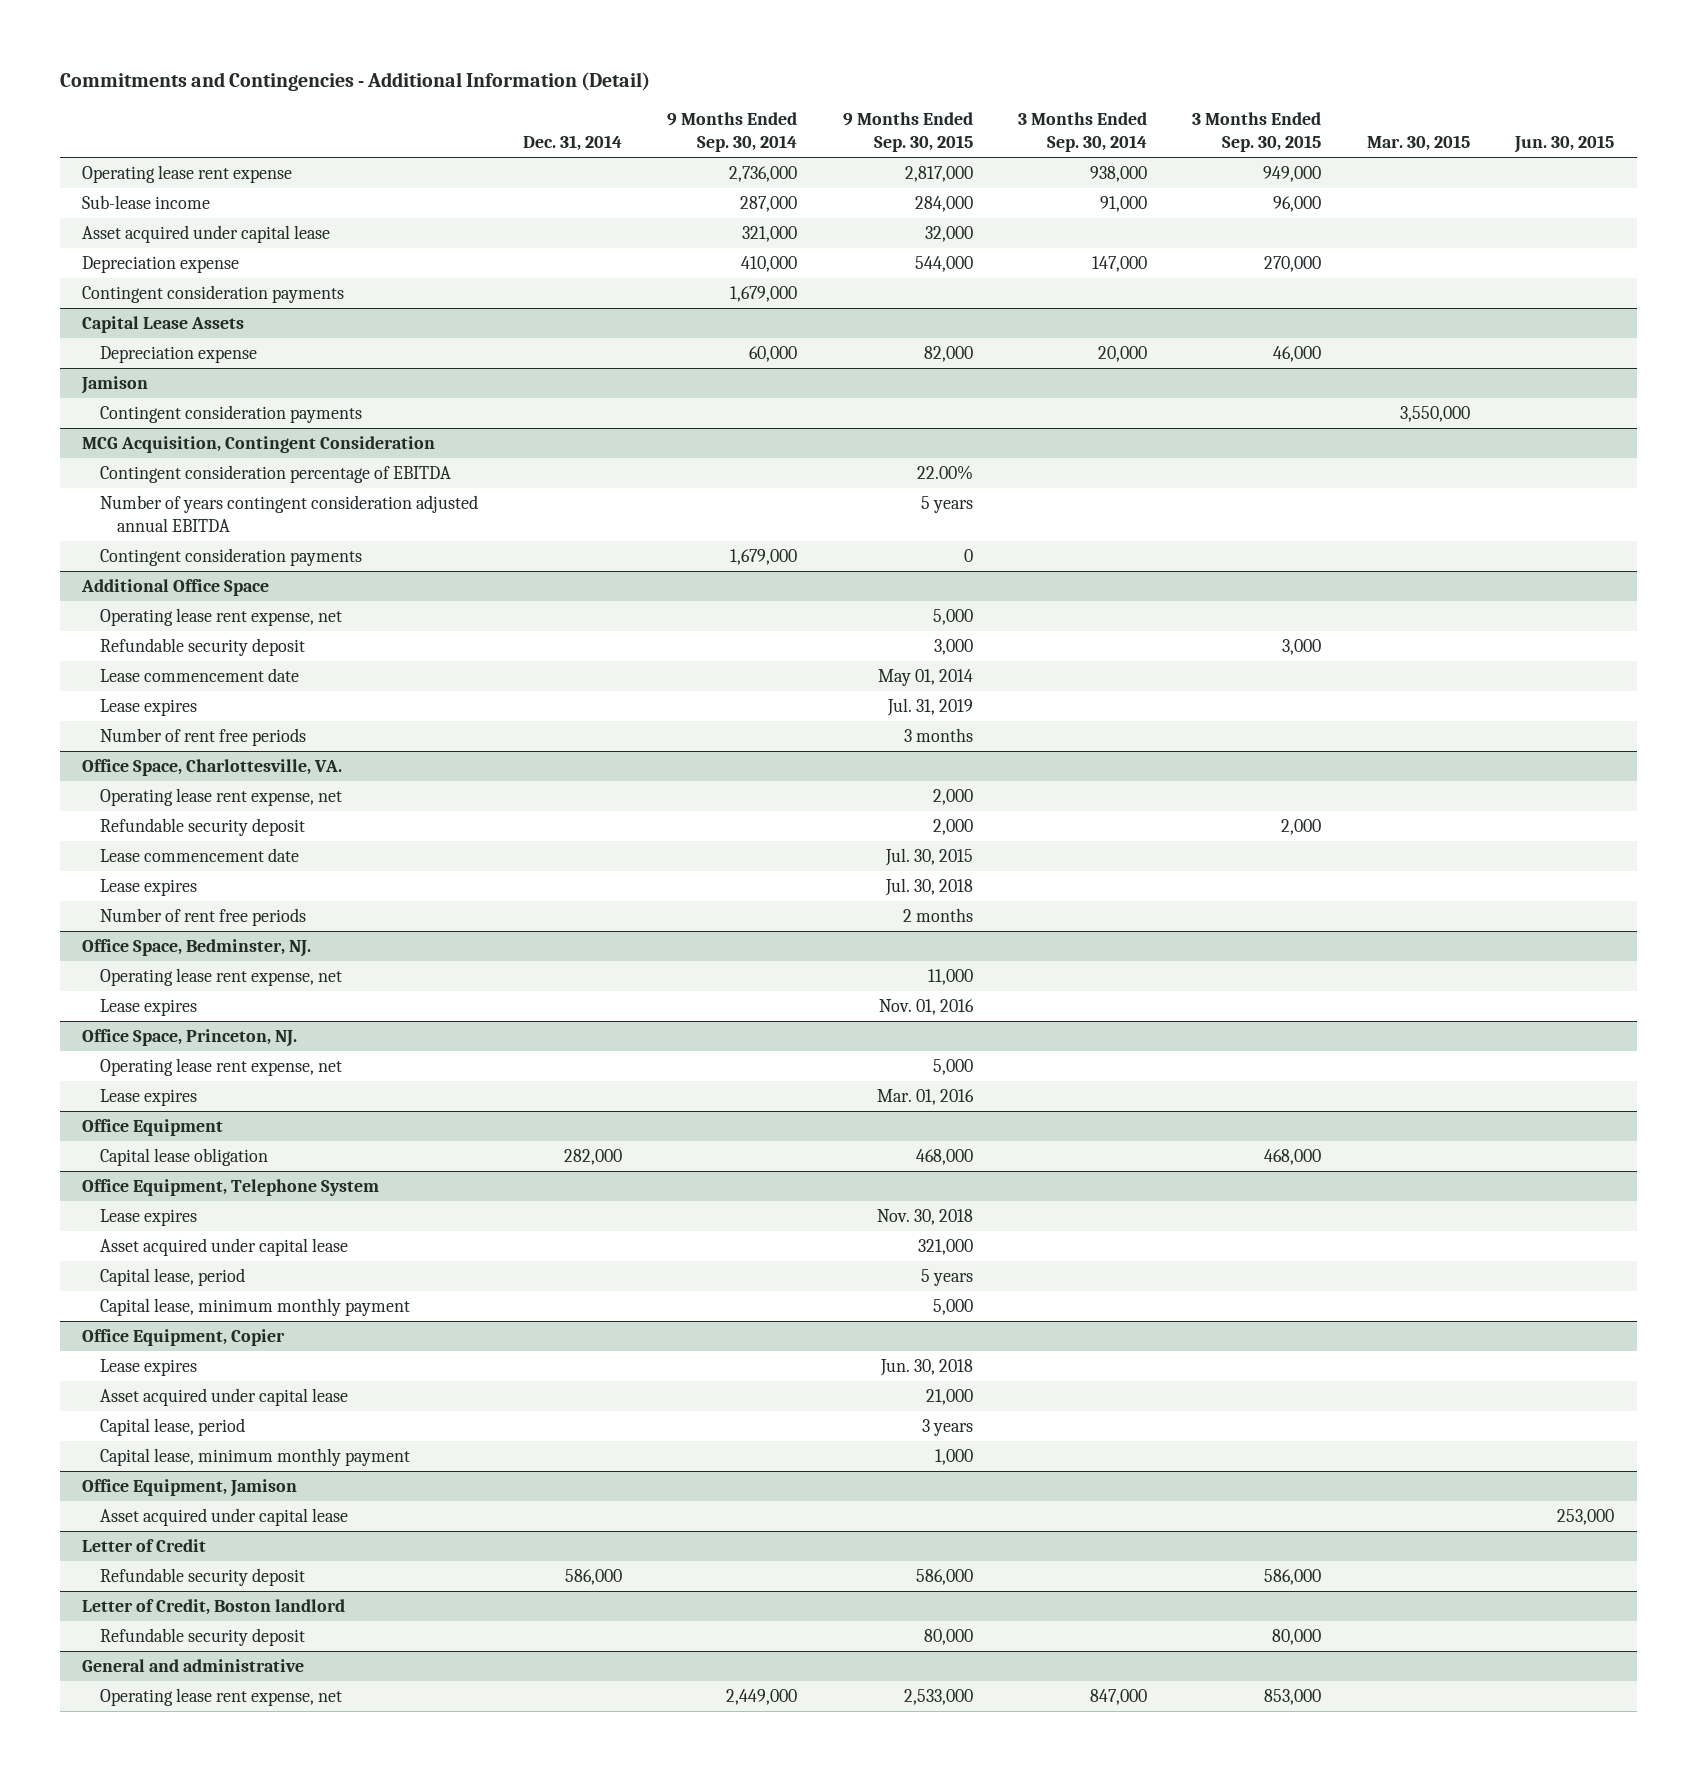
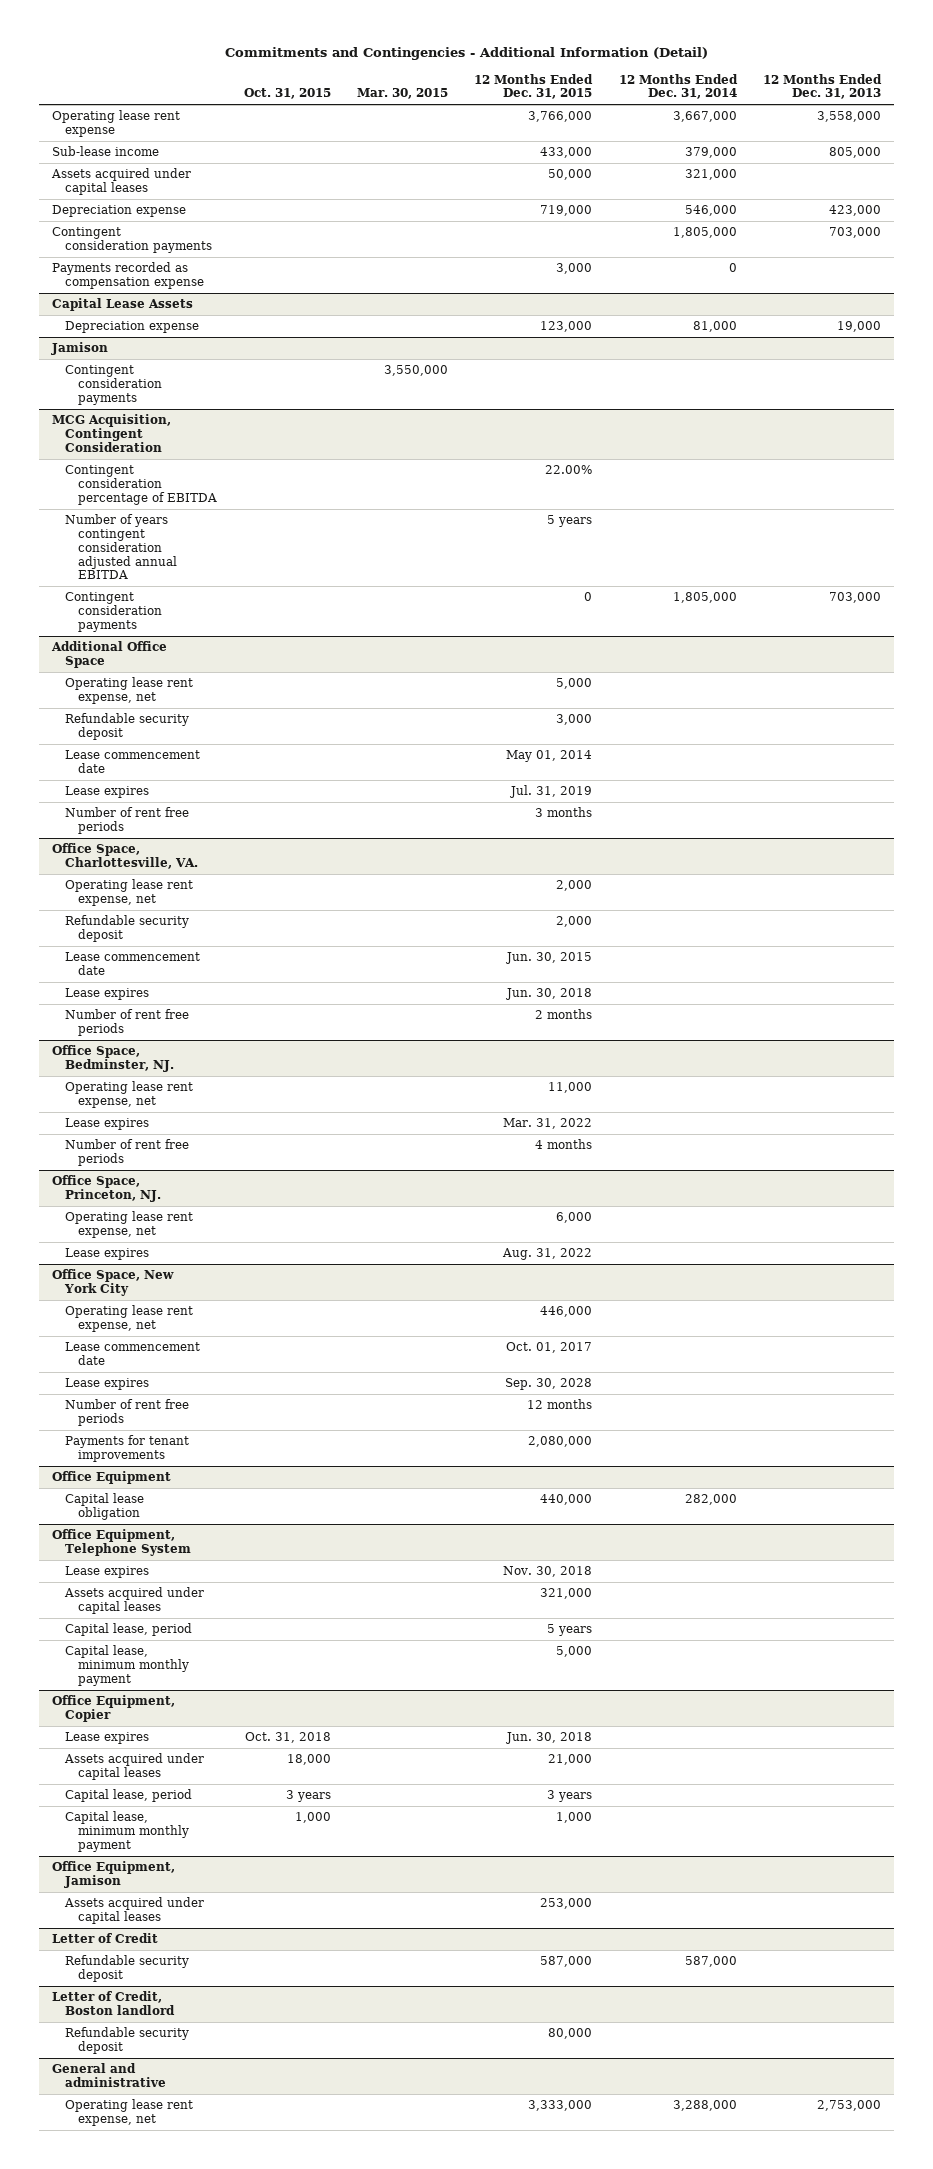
[522,134,622,151] Dec. 31, 2014 -> none
[667,112,798,152] 9 Months Ended Sep. 30, 2014 -> none
[842,112,973,152] 9 Months Ended Sep. 30, 2015 -> none
[1017,112,1147,152] 3 Months Ended Sep. 30, 2014 -> none
[1192,112,1322,152] 3 Months Ended Sep. 30, 2015 -> none
[1514,134,1615,153] Jun. 30, 2015 -> none
none -> [243,88,331,100] Oct. 31, 2015
none -> [474,73,594,100] 12 Months Ended Dec. 31, 2015
none -> [618,73,738,100] 12 Months Ended Dec. 31, 2014
none -> [763,73,883,100] 12 Months Ended Dec. 31, 2013
[82,225,331,244] Asset acquired under capital lease -> [51,168,192,195] Assets acquired under capital leases
none -> [52,262,205,289] Payments recorded as compensation expense
none -> [65,1139,190,1166] Number of rent free periods
none -> [52,1269,175,1296] Office Space, New York City
none -> [65,1305,194,1332] Operating lease rent expense, net
none -> [65,1342,201,1365] Lease commencement date
none -> [65,1378,150,1391] Lease expires
none -> [65,1399,190,1426] Number of rent free periods
none -> [65,1435,190,1462] Payments for tenant improvements
[99,1238,348,1257] Asset acquired under capital lease -> [64,1587,205,1614] Assets acquired under capital leases
[99,1388,348,1407] Asset acquired under capital lease -> [64,1753,205,1780] Assets acquired under capital leases
[99,1508,348,1527] Asset acquired under capital lease -> [64,1897,205,1924] Assets acquired under capital leases

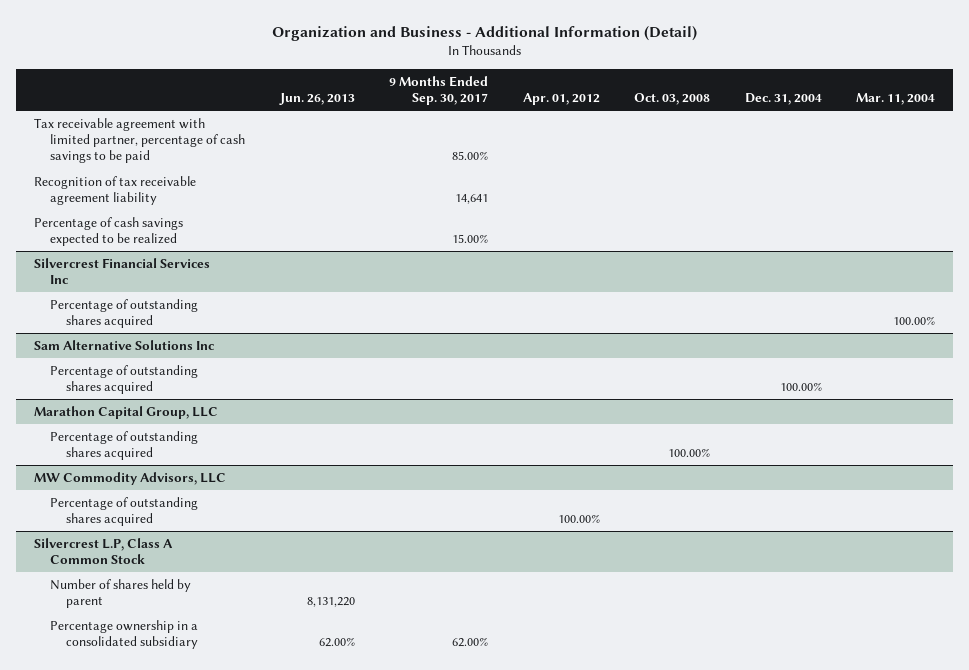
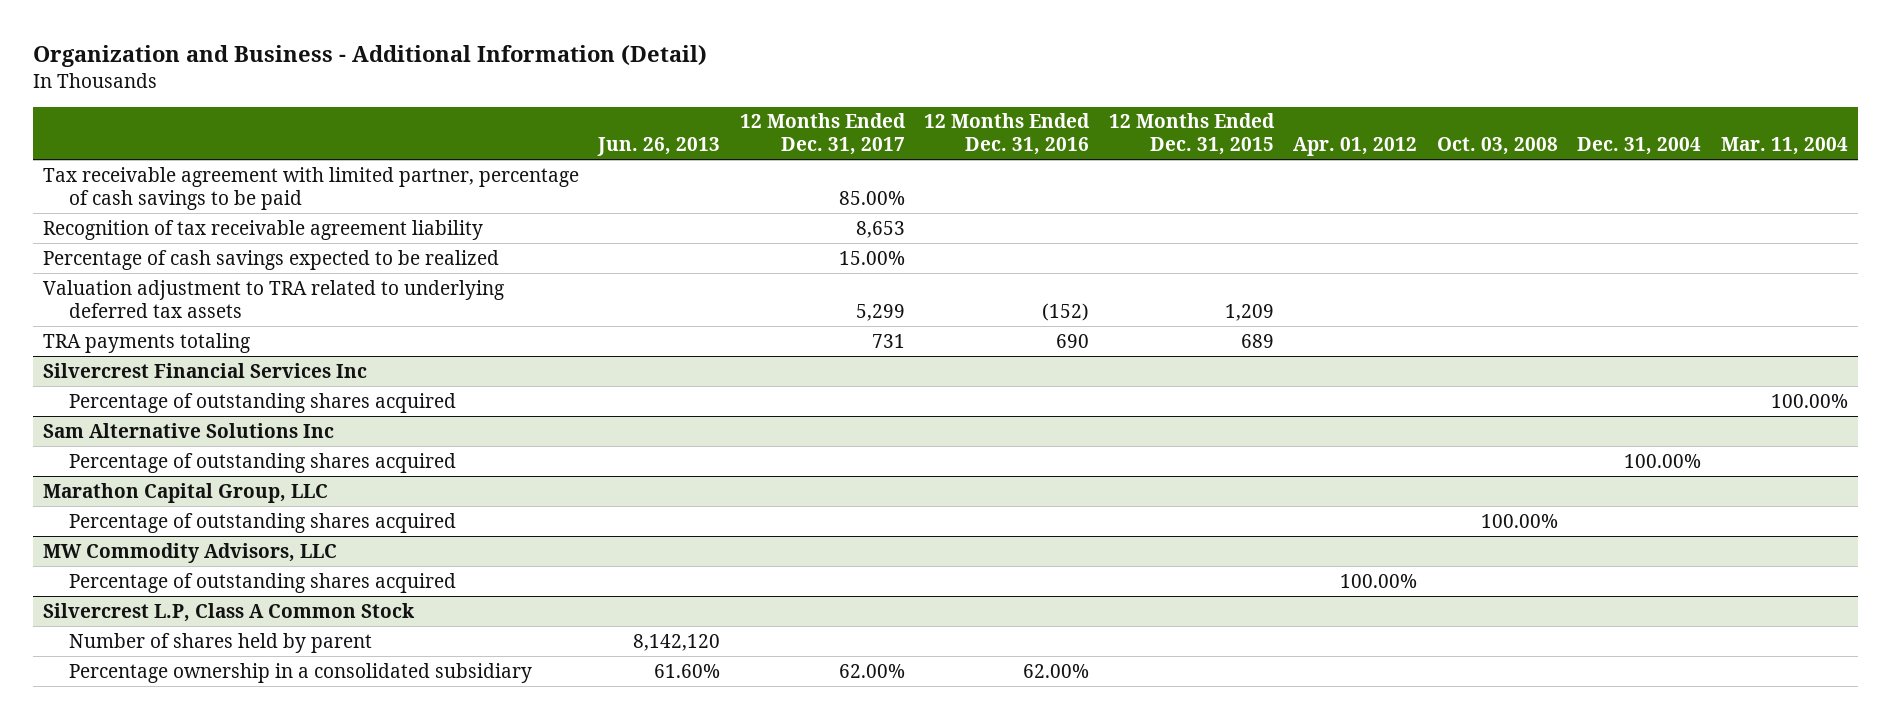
[389,75,489,105] 9 Months Ended Sep. 30, 2017 -> none
none -> [739,113,906,156] 12 Months Ended Dec. 31, 2017
none -> [924,113,1091,156] 12 Months Ended Dec. 31, 2016
none -> [1108,113,1275,156] 12 Months Ended Dec. 31, 2015
none -> [42,279,504,318] Valuation adjustment to TRA related to underlying deferred tax assets
none -> [42,332,250,353] TRA payments totaling
[306,597,355,608] 8,131,220 -> [633,633,721,651] 8,142,120
[318,637,355,648] 62.00% -> [654,663,721,678] 61.60%

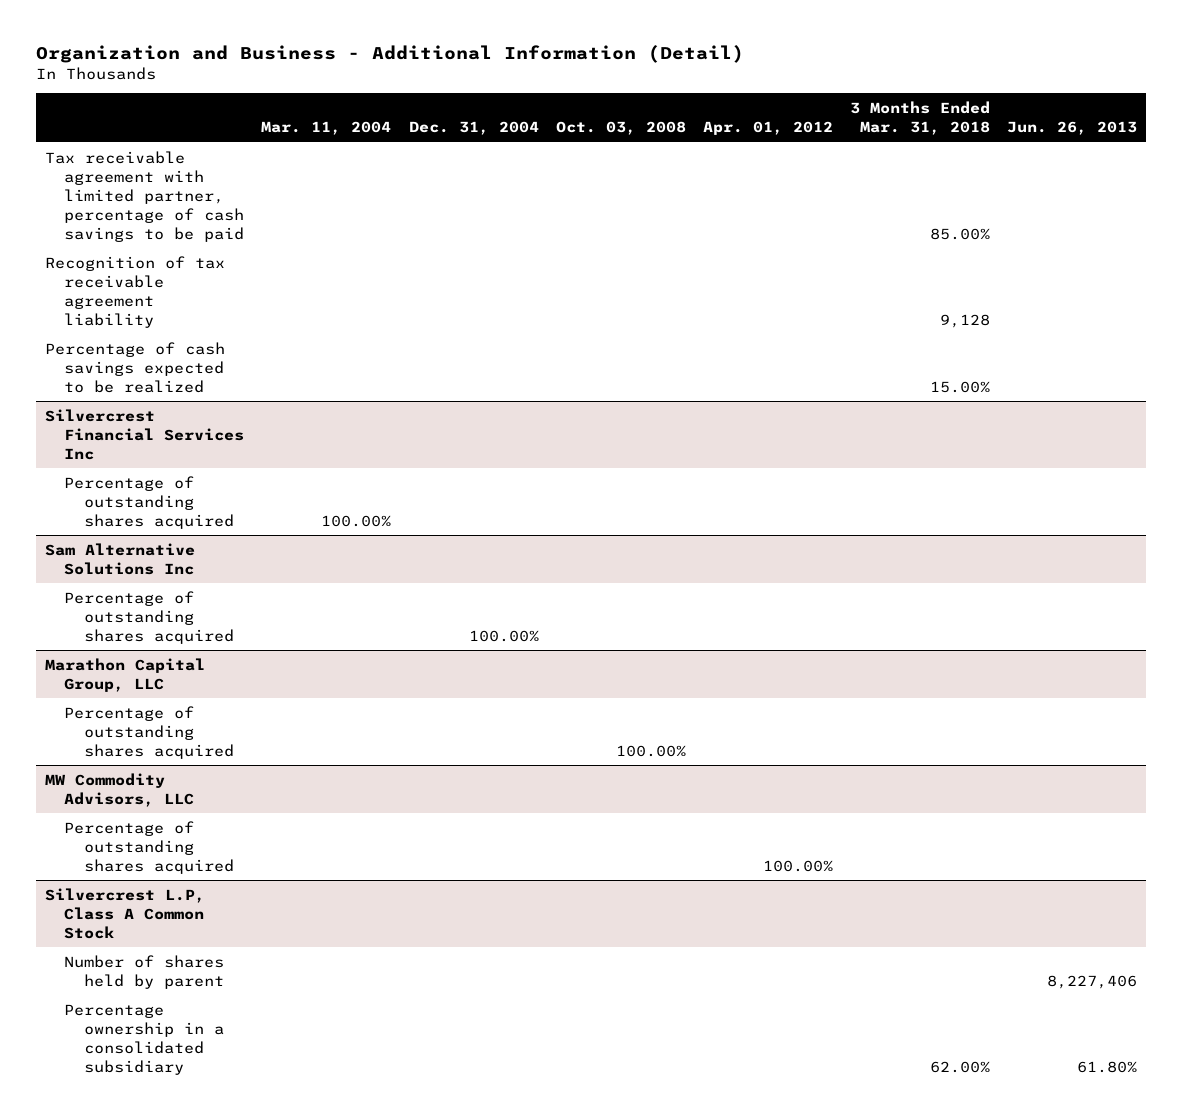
[739,113,906,156] 12 Months Ended Dec. 31, 2017 -> none
[924,113,1091,156] 12 Months Ended Dec. 31, 2016 -> none
[1108,113,1275,156] 12 Months Ended Dec. 31, 2015 -> none
none -> [850,101,991,136] 3 Months Ended Mar. 31, 2018
[42,279,504,318] Valuation adjustment to TRA related to underlying deferred tax assets -> none
[42,332,250,353] TRA payments totaling -> none
[633,633,721,651] 8,142,120 -> [1047,974,1138,989] 8,227,406
[654,663,721,678] 61.60% -> [1077,1060,1138,1073] 61.80%

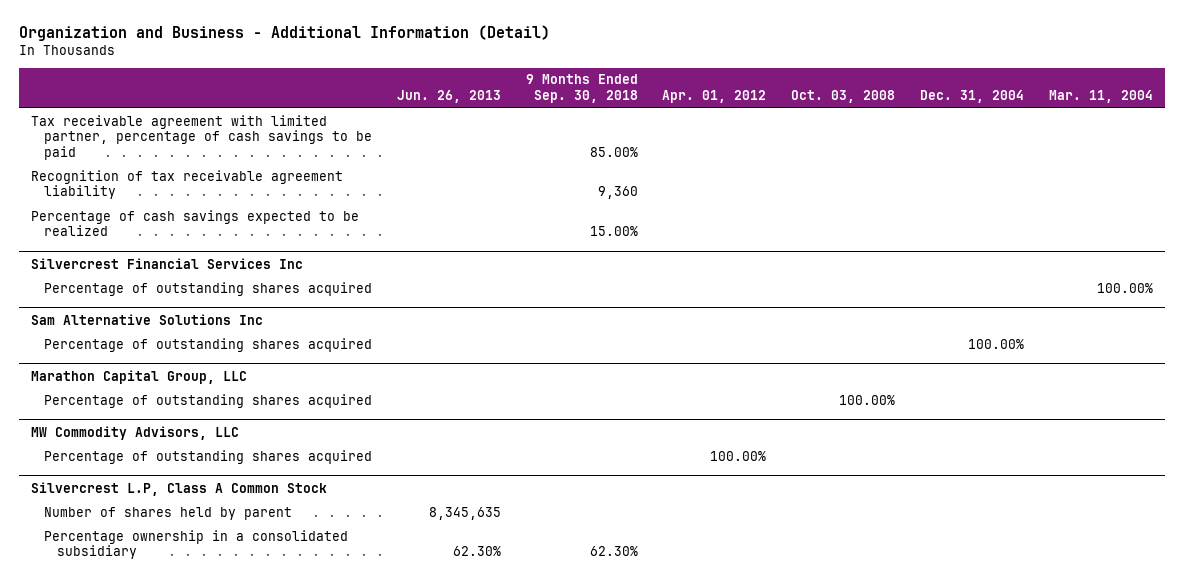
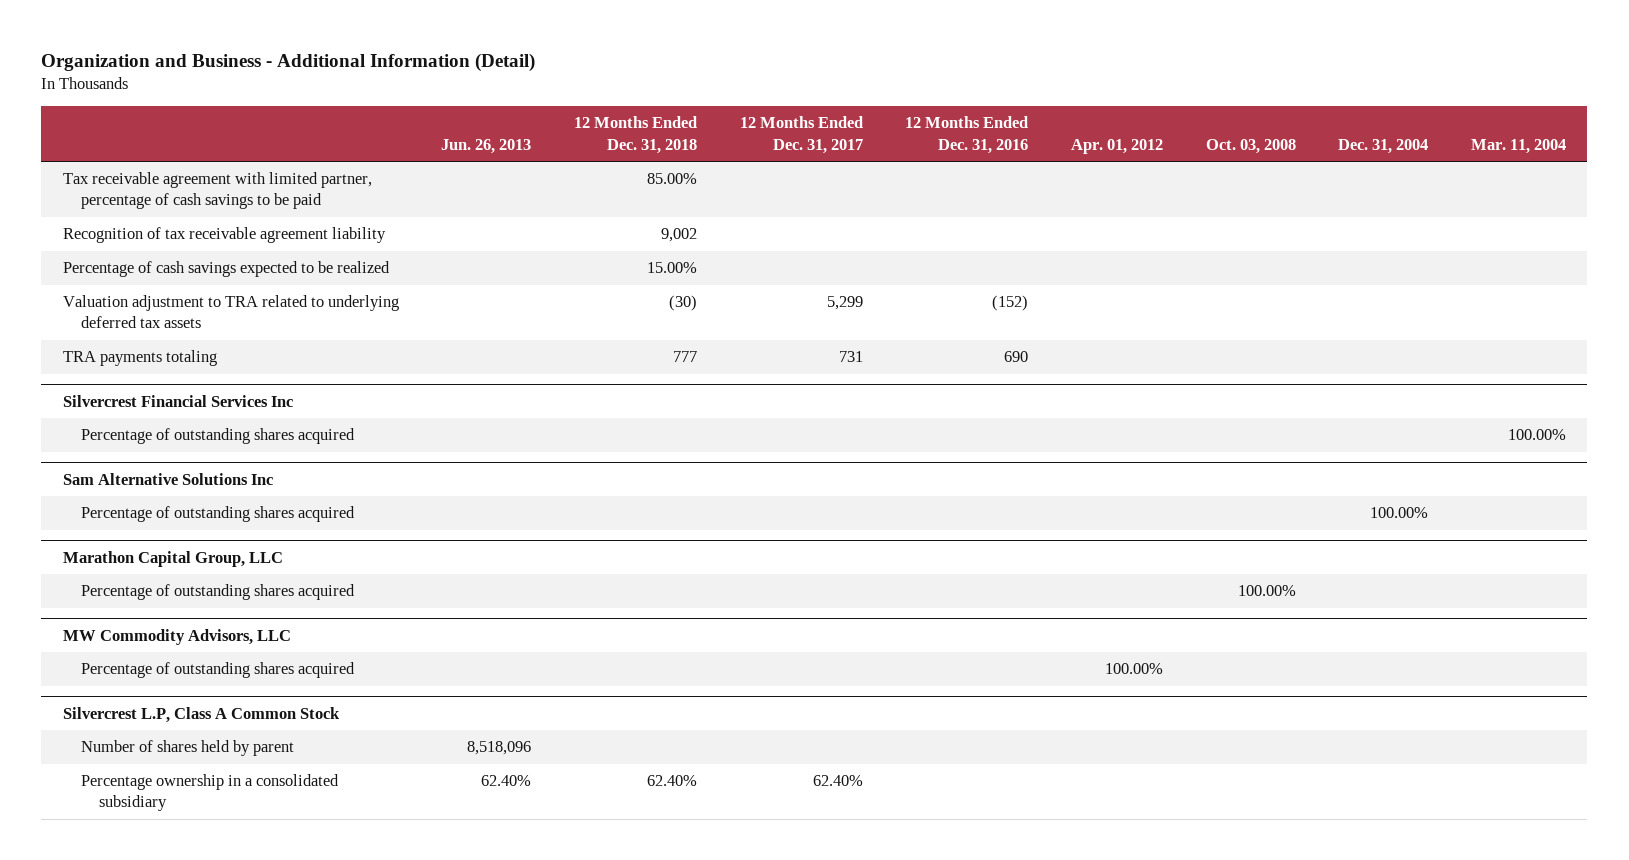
[525,74,638,103] 9 Months Ended Sep. 30, 2018 -> none
none -> [573,116,697,154] 12 Months Ended Dec. 31, 2018
none -> [739,116,863,154] 12 Months Ended Dec. 31, 2017
none -> [905,116,1029,154] 12 Months Ended Dec. 31, 2016
none -> [62,295,399,329] Valuation adjustment to TRA related to underlying deferred tax assets
none -> [62,350,217,367] TRA payments totaling
[428,506,501,520] 8,345,635 -> [467,741,532,756] 8,518,096
[452,546,501,557] 62.30% -> [481,775,532,787] 62.40%

